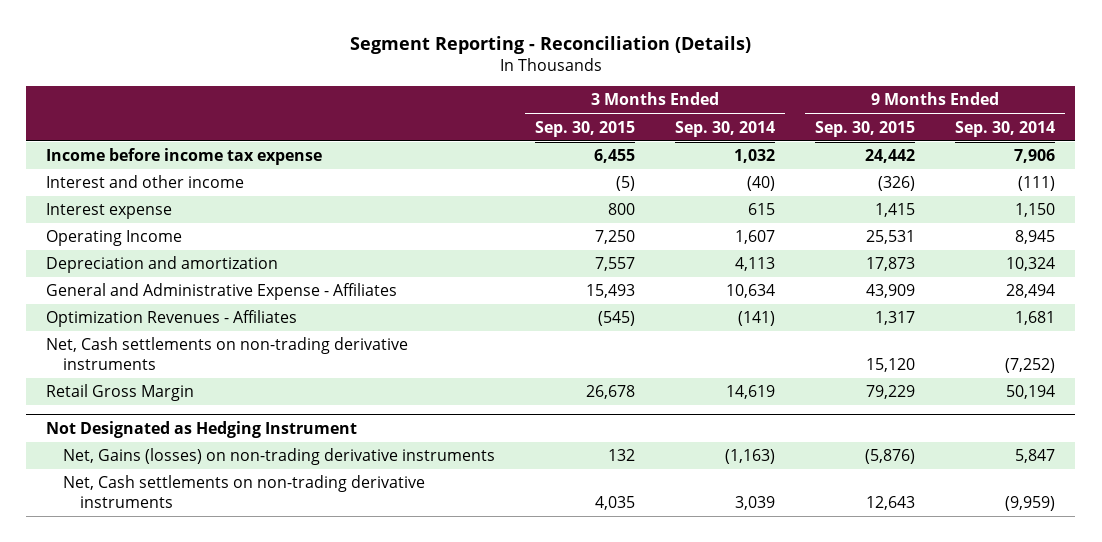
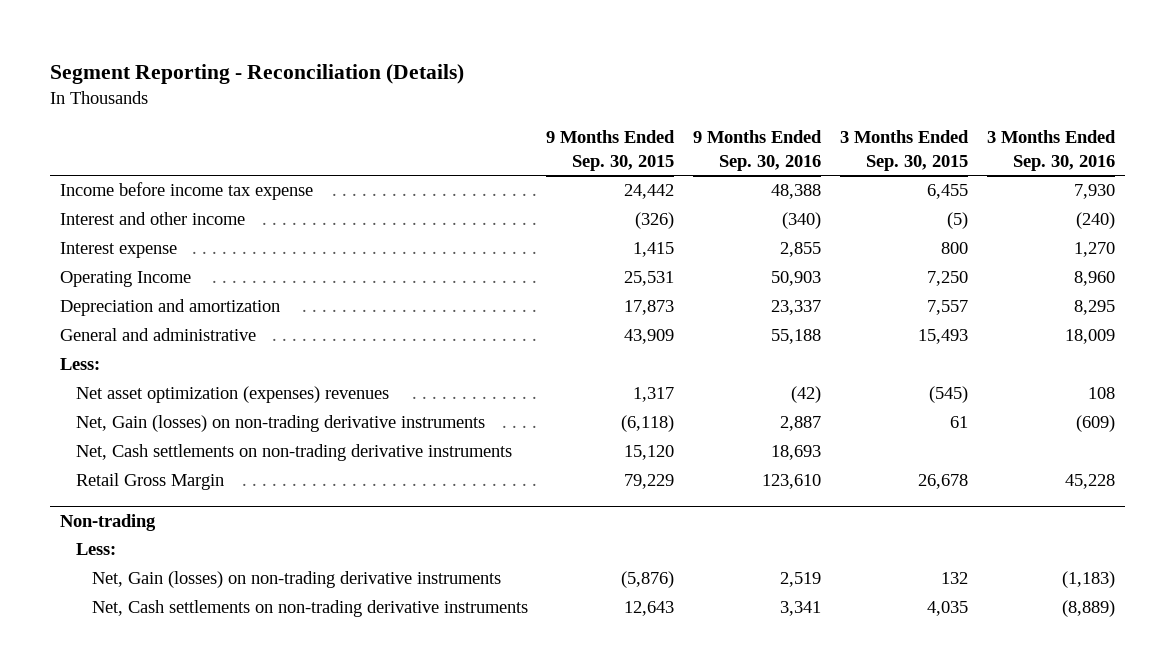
[675,120,776,137] Sep. 30, 2014 -> none
[955,120,1056,137] Sep. 30, 2014 -> none
none -> [693,130,823,171] 9 Months Ended Sep. 30, 2016
none -> [987,130,1117,171] 3 Months Ended Sep. 30, 2016
[46,283,398,301] General and Administrative Expense - Affiliates -> [59,328,256,342] General and administrative
none -> [59,358,100,371] Less:
[46,310,298,328] Optimization Revenues - Affiliates -> [75,386,389,404] Net asset optimization (expenses) revenues
none -> [75,415,485,433] Net, Gain (losses) on non-trading derivative instruments
[46,421,358,439] Not Designated as Hedging Instrument -> none
none -> [59,514,156,532] Non-trading
none -> [75,543,116,556] Less:
[62,448,495,466] Net, Gains (losses) on non-trading derivative instruments -> [91,571,501,589] Net, Gain (losses) on non-trading derivative instruments

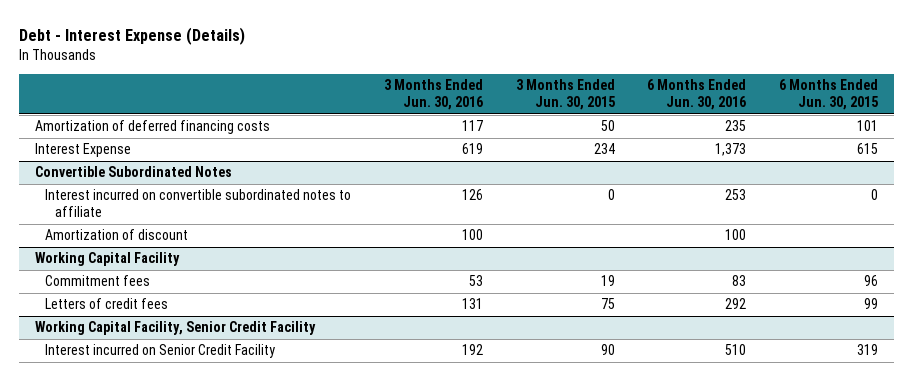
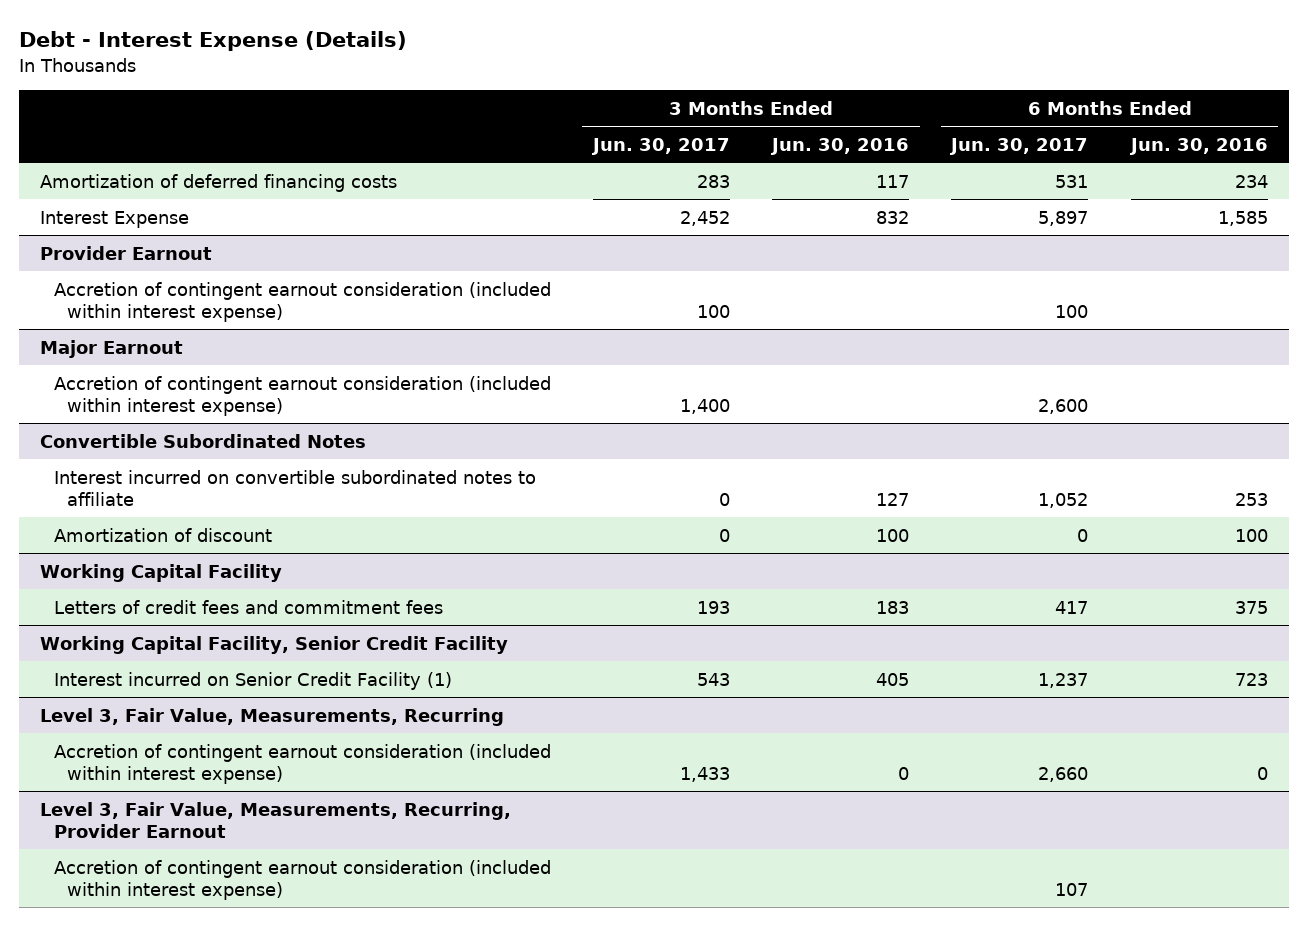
[515,79,615,111] 3 Months Ended Jun. 30, 2015 -> none
[778,79,878,111] 6 Months Ended Jun. 30, 2015 -> none
none -> [591,137,731,155] Jun. 30, 2017
none -> [949,137,1089,155] Jun. 30, 2017
[725,120,747,132] 235 -> [1234,174,1268,188] 234
[461,143,483,155] 619 -> [876,210,910,224] 832
[715,143,747,157] 1,373 -> [1217,210,1268,226] 1,585
none -> [40,245,213,260] Provider Earnout
none -> [53,281,551,322] Accretion of contingent earnout consideration (included within interest expense)
none -> [40,339,184,358] Major Earnout
none -> [53,375,551,416] Accretion of contingent earnout consideration (included within interest expense)
[461,189,483,201] 126 -> [876,492,910,506] 127
[45,275,151,287] Commitment fees -> none
[45,298,169,310] Letters of credit fees -> [53,599,443,614] Letters of credit fees and commitment fees
[461,298,483,310] 131 -> [876,600,910,614] 183
[725,298,747,310] 292 -> [1234,600,1268,614] 375
[45,344,276,359] Interest incurred on Senior Credit Facility -> [53,671,452,690] Interest incurred on Senior Credit Facility (1)
[461,344,483,356] 192 -> [876,672,910,686] 405
[725,344,747,356] 510 -> [1234,672,1268,686] 723
none -> [40,707,505,726] Level 3, Fair Value, Measurements, Recurring
none -> [53,743,551,784] Accretion of contingent earnout consideration (included within interest expense)
none -> [40,801,512,838] Level 3, Fair Value, Measurements, Recurring, Provider Earnout
none -> [53,859,551,900] Accretion of contingent earnout consideration (included within interest expense)

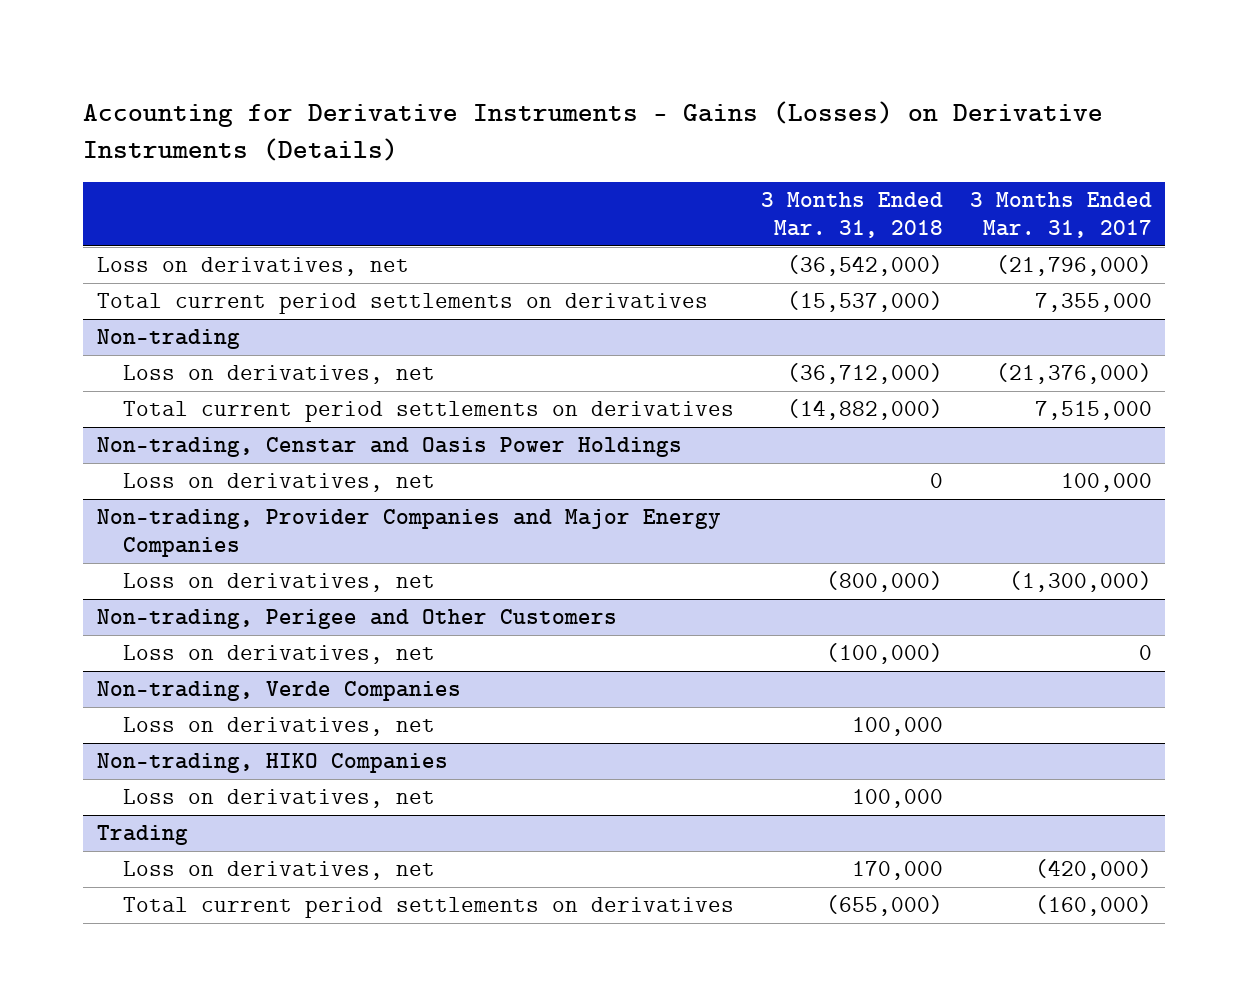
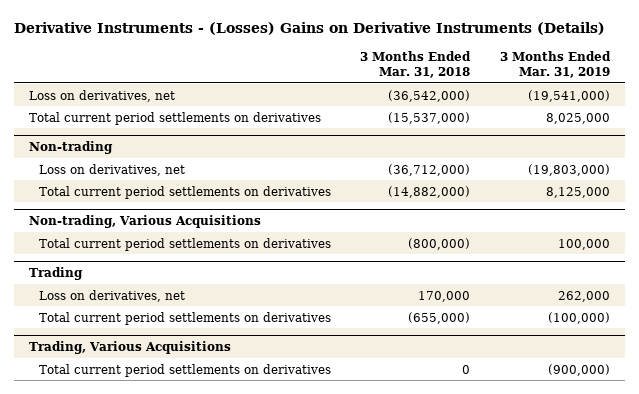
[83,100,1104,161] Accounting for Derivative Instruments - Gains (Losses) on Derivative Instruments (Details) -> [14,22,606,36] Derivative Instruments - (Losses) Gains on Derivative Instruments (Details)
[969,192,1152,239] 3 Months Ended Mar. 31, 2017 -> none
none -> [500,51,612,79] 3 Months Ended Mar. 31, 2019
[96,437,682,458] Non-trading, Censtar and Oasis Power Holdings -> none
[122,473,435,493] Loss on derivatives, net -> none
[96,509,721,558] Non-trading, Provider Companies and Major Energy Companies -> none
[122,573,435,593] Loss on derivatives, net -> none
[96,609,617,630] Non-trading, Perigee and Other Customers -> none
[122,645,435,665] Loss on derivatives, net -> none
[96,681,461,702] Non-trading, Verde Companies -> none
[122,717,435,737] Loss on derivatives, net -> none
[96,753,448,774] Non-trading, HIKO Companies -> none
[122,789,435,809] Loss on derivatives, net -> none
none -> [29,215,262,229] Non-trading, Various Acquisitions
none -> [38,237,331,251] Total current period settlements on derivatives
none -> [29,341,232,355] Trading, Various Acquisitions
none -> [38,363,331,377] Total current period settlements on derivatives

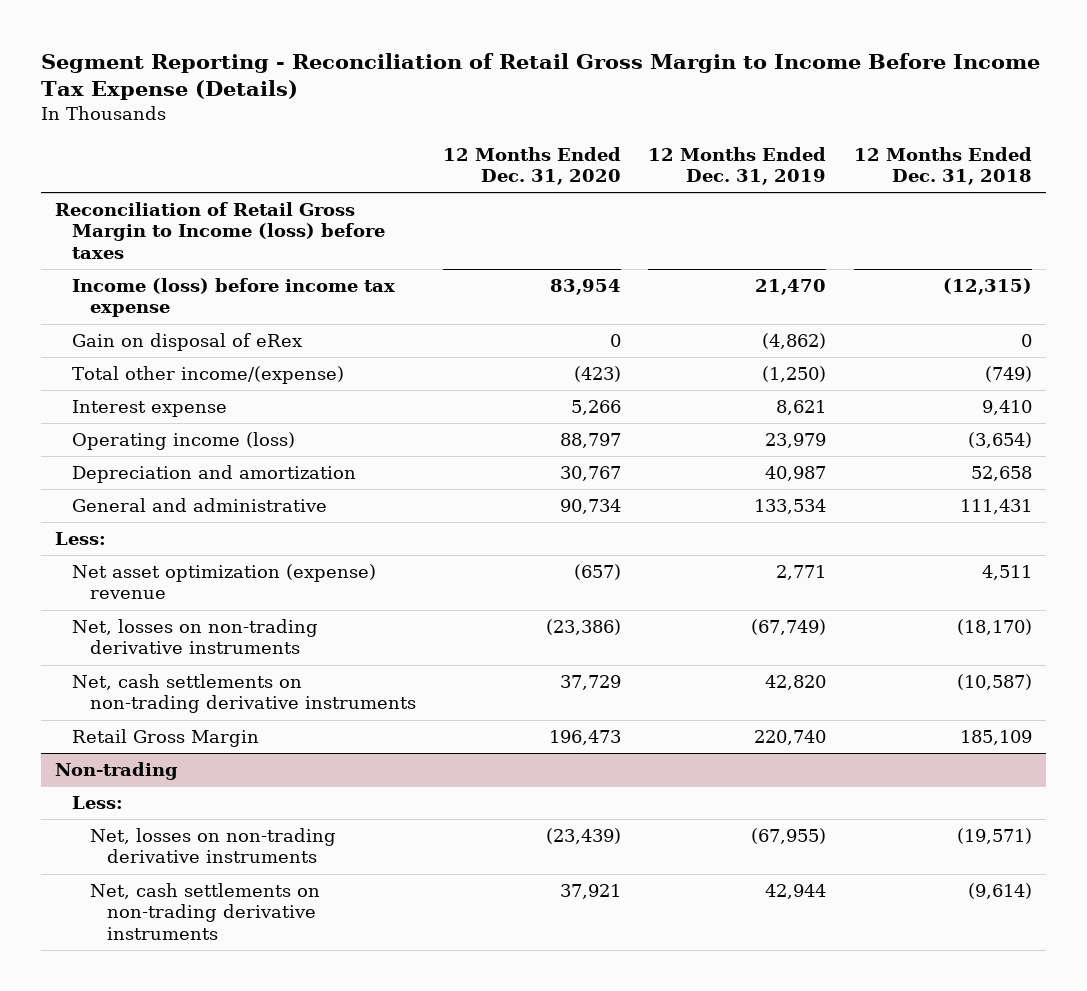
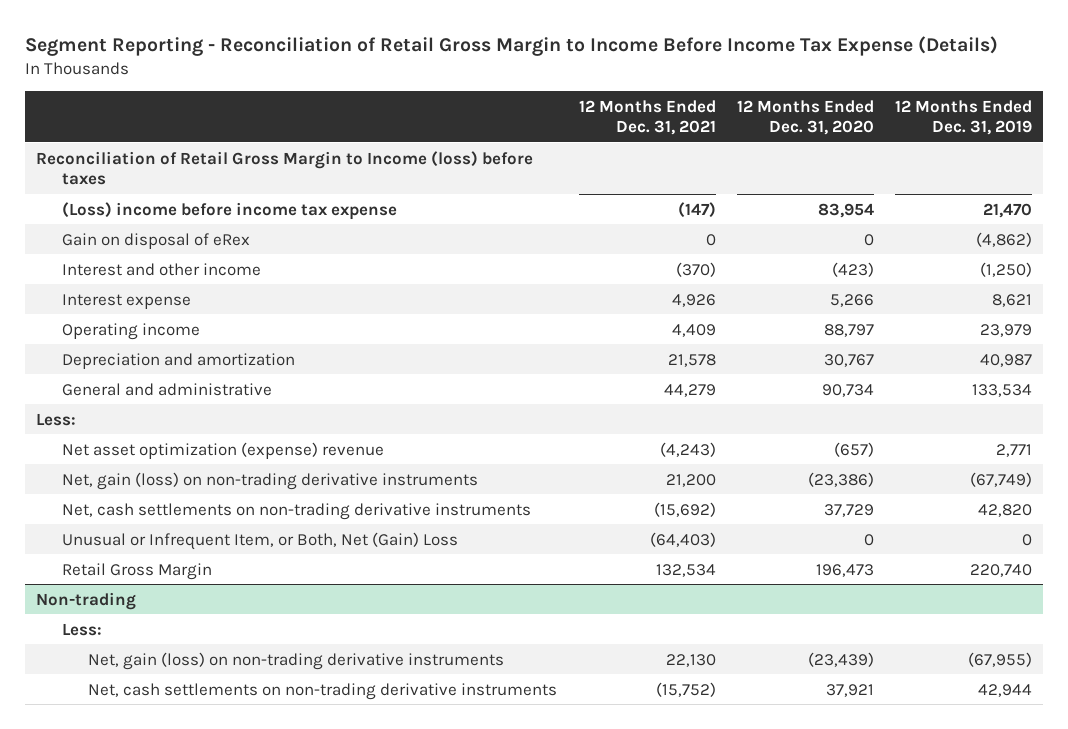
[853,146,1032,186] 12 Months Ended Dec. 31, 2018 -> none
none -> [578,99,716,136] 12 Months Ended Dec. 31, 2021
[72,278,396,318] Income (loss) before income tax expense -> [61,201,397,220] (Loss) income before income tax expense
[72,366,345,385] Total other income/(expense) -> [61,262,261,276] Interest and other income
[72,432,296,451] Operating income (loss) -> [61,322,200,340] Operating income
[72,619,319,655] Net, losses on non-trading derivative instruments -> [61,471,478,490] Net, gain (loss) on non-trading derivative instruments
none -> [61,531,458,550] Unusual or Infrequent Item, or Both, Net (Gain) Loss
[89,828,336,864] Net, losses on non-trading derivative instruments -> [88,651,505,670] Net, gain (loss) on non-trading derivative instruments

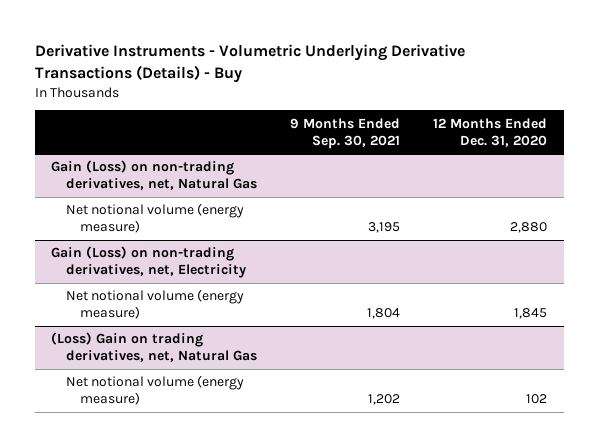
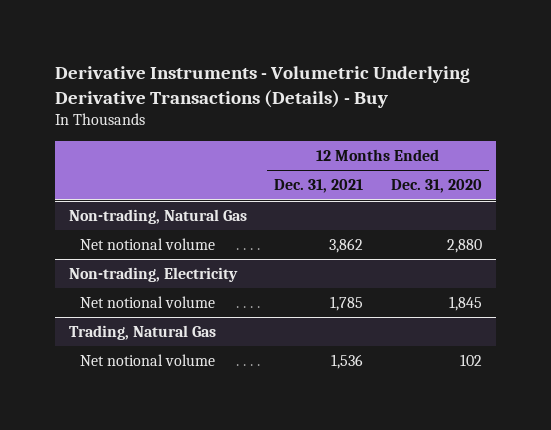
[289,117,400,149] 9 Months Ended Sep. 30, 2021 -> none
none -> [274,179,364,194] Dec. 31, 2021
[51,160,257,191] Gain (Loss) on non-trading derivatives, net, Natural Gas -> none
[51,246,246,279] Gain (Loss) on non-trading derivatives, net, Electricity -> none
[51,332,257,363] (Loss) Gain on trading derivatives, net, Natural Gas -> none
none -> [68,208,247,224] Non-trading, Natural Gas
[65,203,244,234] Net notional volume (energy measure) -> [80,237,216,250] Net notional volume
none -> [68,266,238,282] Non-trading, Electricity
[65,289,244,320] Net notional volume (energy measure) -> [80,295,216,308] Net notional volume
none -> [68,324,216,340] Trading, Natural Gas
[65,375,244,406] Net notional volume (energy measure) -> [80,353,216,366] Net notional volume

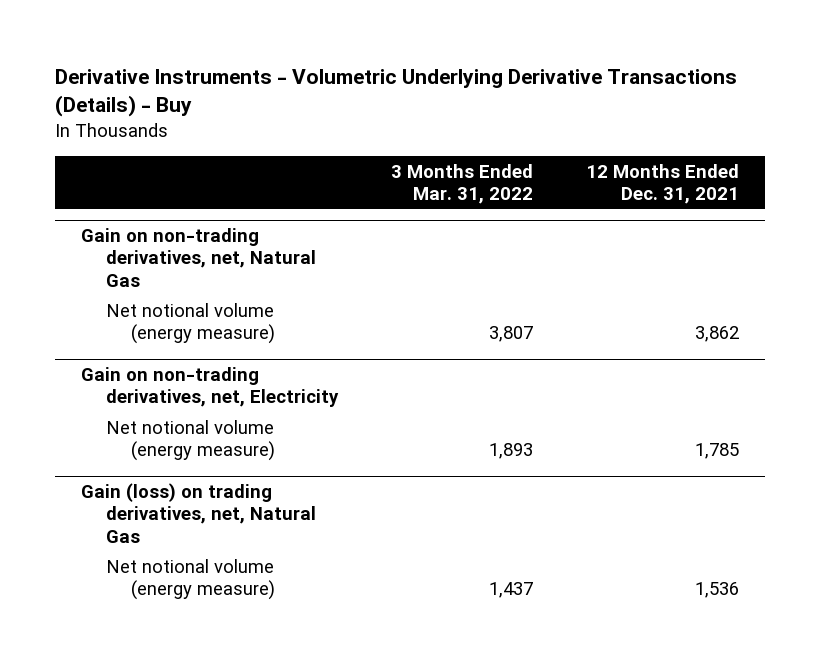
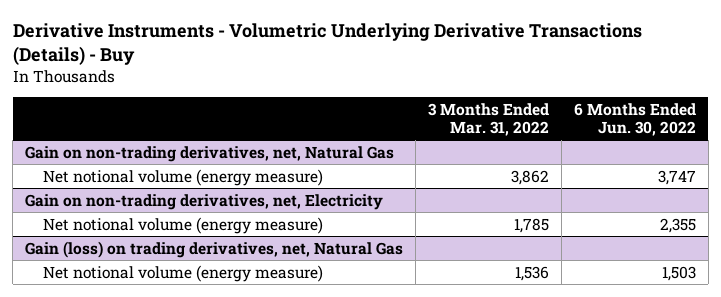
[585,163,739,204] 12 Months Ended Dec. 31, 2021 -> none
none -> [574,102,697,136] 6 Months Ended Jun. 30, 2022
[488,326,533,343] 3,807 -> [511,169,550,185] 3,862
[488,443,533,460] 1,893 -> [514,217,550,233] 1,785
[488,582,533,599] 1,437 -> [515,265,550,281] 1,536

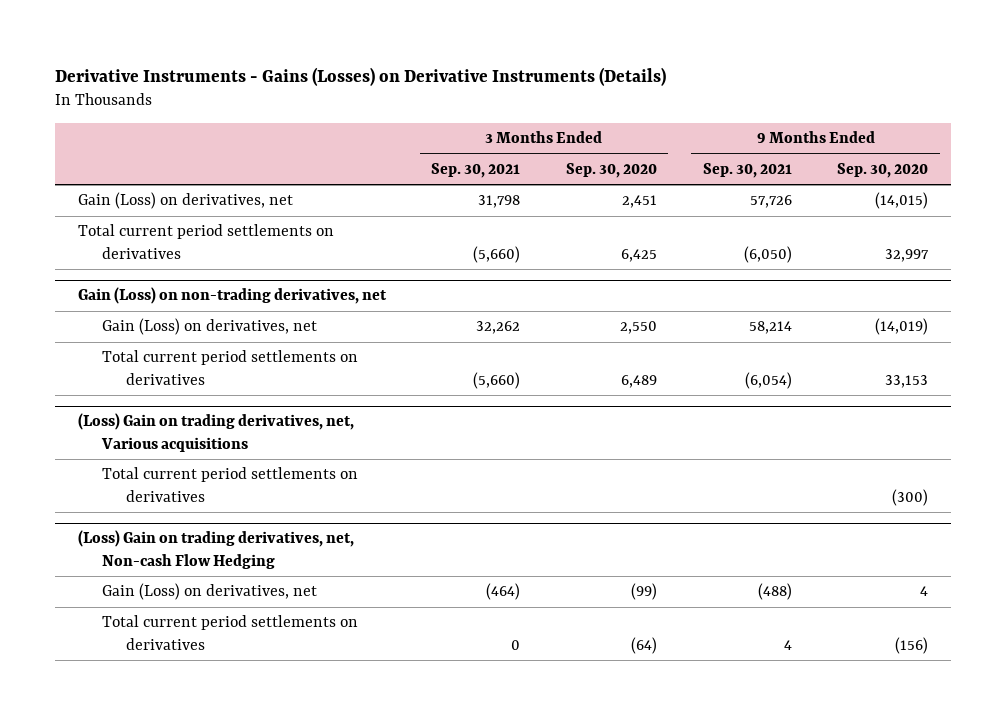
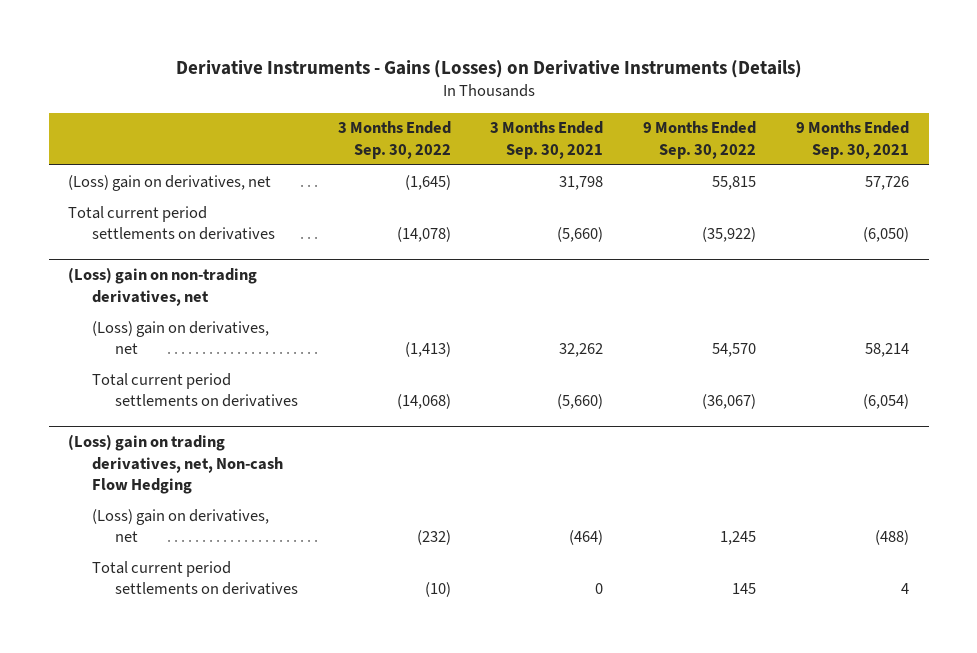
[566,162,658,178] Sep. 30, 2020 -> none
[837,162,929,178] Sep. 30, 2020 -> none
none -> [337,121,451,159] 3 Months Ended Sep. 30, 2022
none -> [643,121,757,159] 9 Months Ended Sep. 30, 2022
[77,192,293,210] Gain (Loss) on derivatives, net -> [68,174,272,191] (Loss) gain on derivatives, net
[77,287,387,305] Gain (Loss) on non-trading derivatives, net -> [68,267,258,306] (Loss) gain on non-trading derivatives, net
[101,318,317,336] Gain (Loss) on derivatives, net -> [91,320,269,355] (Loss) gain on derivatives, net
[77,413,354,452] (Loss) Gain on trading derivatives, net, Various acquisitions -> none
[101,467,358,502] Total current period settlements on derivatives -> none
[77,530,354,569] (Loss) Gain on trading derivatives, net, Non-cash Flow Hedging -> [68,434,283,495] (Loss) gain on trading derivatives, net, Non-cash Flow Hedging
[101,583,317,601] Gain (Loss) on derivatives, net -> [91,508,269,543] (Loss) gain on derivatives, net

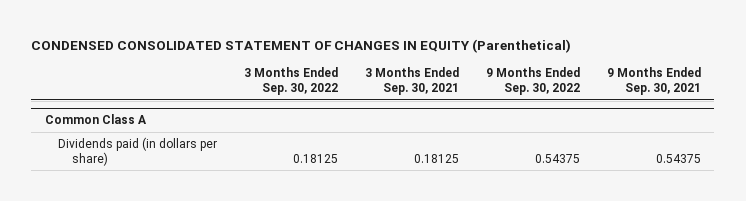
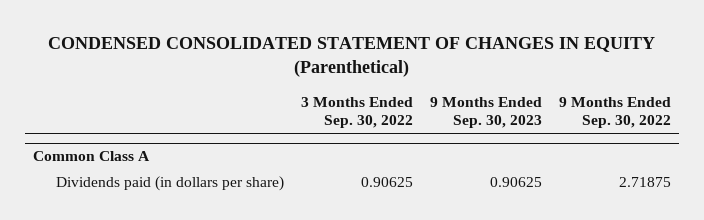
[365,67,460,95] 3 Months Ended Sep. 30, 2021 -> none
[606,67,701,95] 9 Months Ended Sep. 30, 2021 -> none
none -> [429,97,542,129] 9 Months Ended Sep. 30, 2023
[293,153,339,163] 0.18125 -> [360,177,413,188] 0.90625
[535,153,581,163] 0.54375 -> [618,177,671,188] 2.71875

